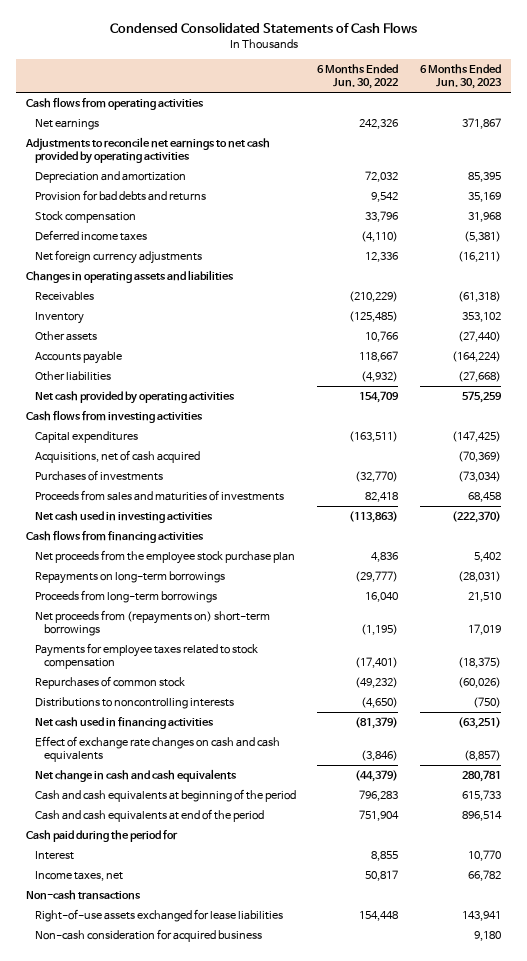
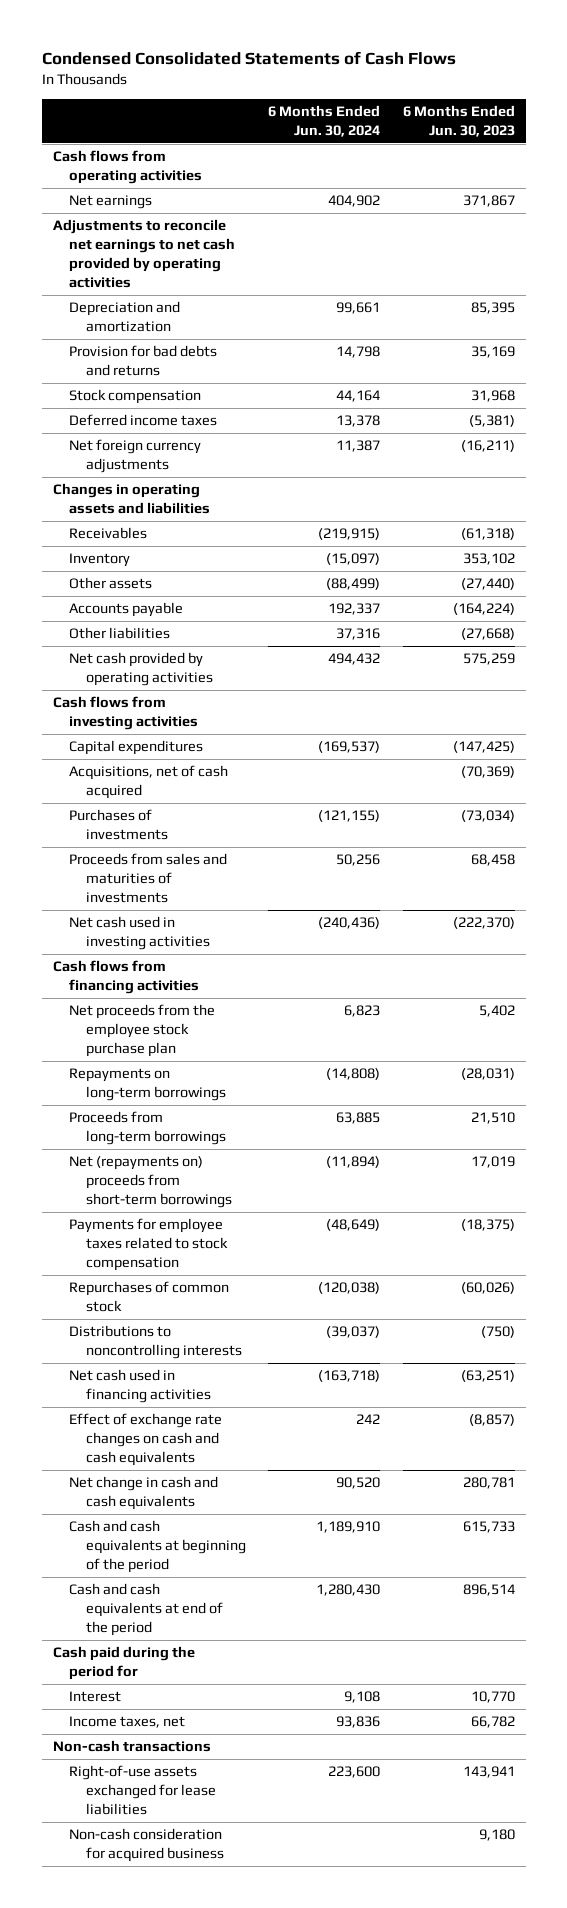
[317,64,399,90] 6 Months Ended Jun. 30, 2022 -> none
none -> [268,104,381,137] 6 Months Ended Jun. 30, 2024
[35,610,271,637] Net proceeds from (repayments on) short-term borrowings -> [69,1156,233,1209] Net (repayments on) proceeds from short-term borrowings

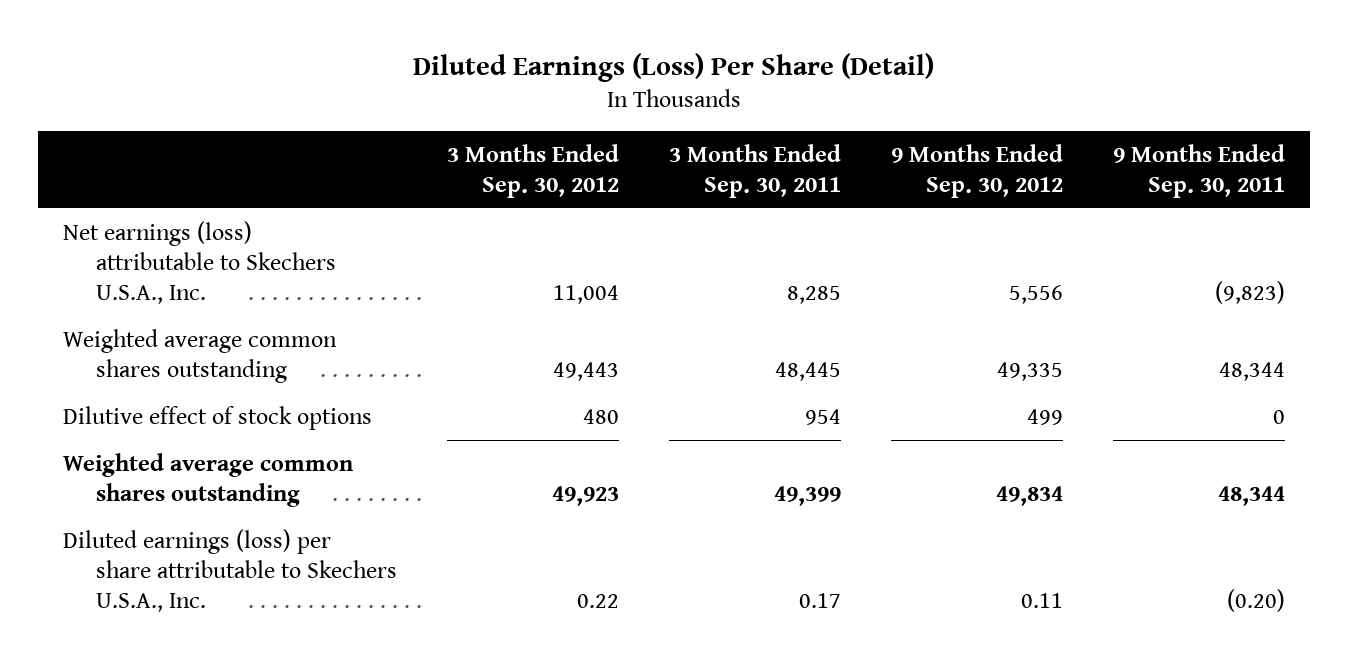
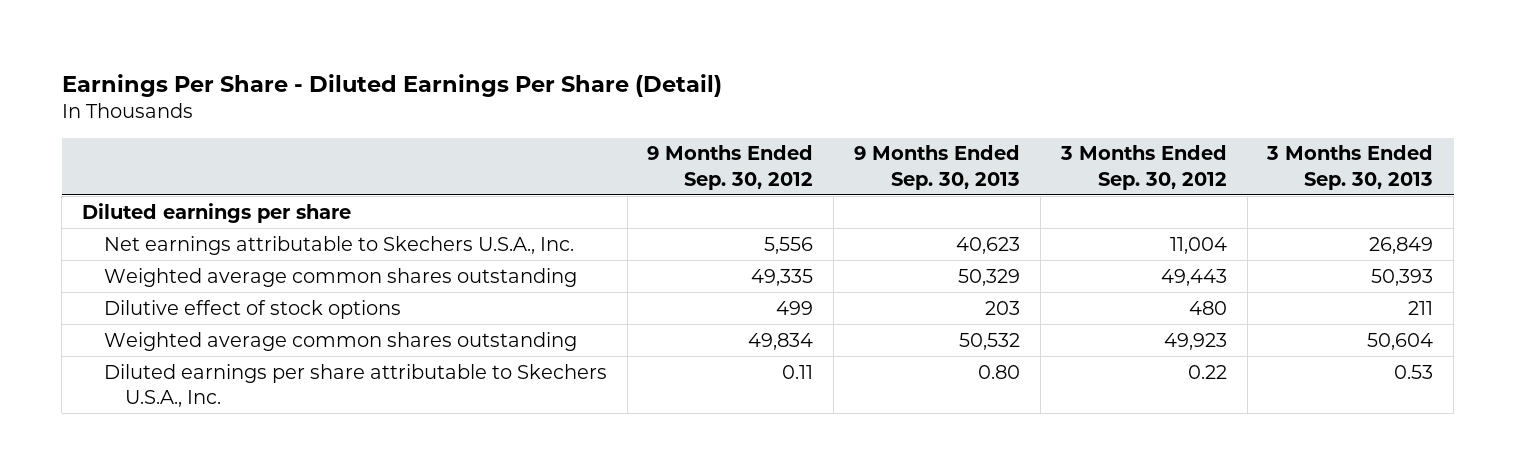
[413,52,935,82] Diluted Earnings (Loss) Per Share (Detail) -> [61,73,722,97] Earnings Per Share - Diluted Earnings Per Share (Detail)
[668,143,841,198] 3 Months Ended Sep. 30, 2011 -> none
[1113,143,1286,198] 9 Months Ended Sep. 30, 2011 -> none
none -> [854,145,1021,190] 9 Months Ended Sep. 30, 2013
none -> [1266,145,1434,190] 3 Months Ended Sep. 30, 2013
none -> [82,202,352,223] Diluted earnings per share
[63,220,336,304] Net earnings (loss) attributable to Skechers U.S.A., Inc. -> [103,235,574,255] Net earnings attributable to Skechers U.S.A., Inc.
[63,528,397,612] Diluted earnings (loss) per share attributable to Skechers U.S.A., Inc. -> [103,363,607,407] Diluted earnings per share attributable to Skechers U.S.A., Inc.

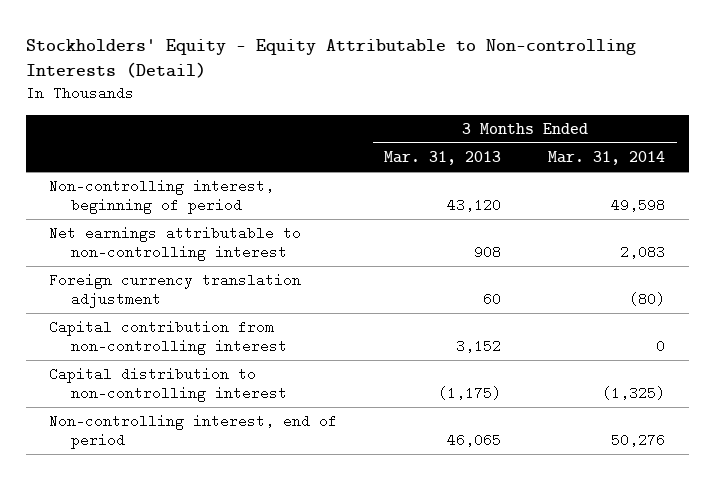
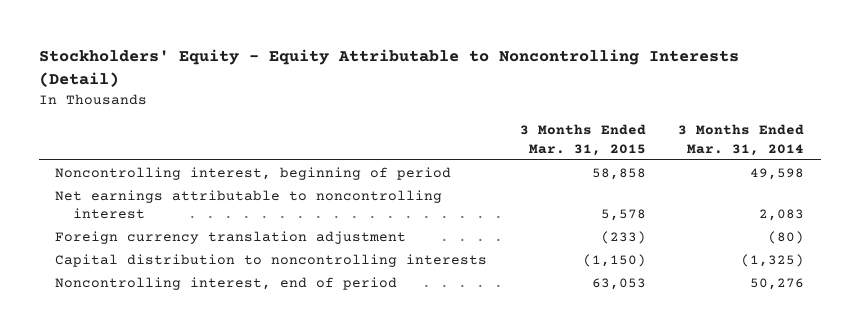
[25,38,636,79] Stockholders' Equity - Equity Attributable to Non-controlling Interests (Detail) -> [38,49,739,88] Stockholders' Equity - Equity Attributable to Noncontrolling Interests (Detail)
[384,151,502,166] Mar. 31, 2013 -> none
none -> [519,124,646,156] 3 Months Ended Mar. 31, 2015
[49,179,275,215] Non-controlling interest, beginning of period -> [55,166,452,180] Noncontrolling interest, beginning of period
[49,226,302,262] Net earnings attributable to non-controlling interest -> [55,189,443,220] Net earnings attributable to noncontrolling interest
[49,320,287,356] Capital contribution from non-controlling interest -> none
[49,367,287,403] Capital distribution to non-controlling interest -> [55,253,488,267] Capital distribution to noncontrolling interests
[49,414,338,450] Non-controlling interest, end of period -> [55,276,398,290] Noncontrolling interest, end of period

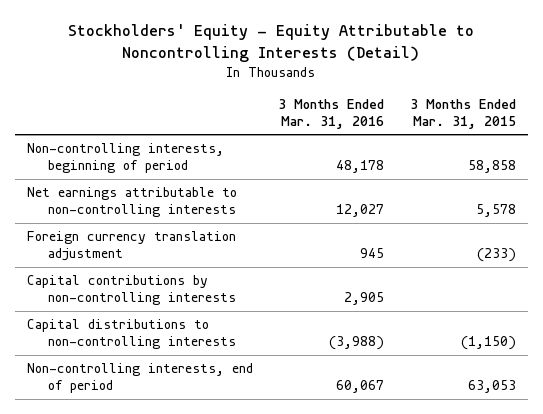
[678,124,805,156] 3 Months Ended Mar. 31, 2014 -> none
none -> [278,99,385,129] 3 Months Ended Mar. 31, 2016
[55,166,452,180] Noncontrolling interest, beginning of period -> [27,143,225,173] Non-controlling interests, beginning of period
[55,189,443,220] Net earnings attributable to noncontrolling interest -> [27,187,238,217] Net earnings attributable to non-controlling interests
none -> [27,275,237,305] Capital contributions by non-controlling interests
[55,253,488,267] Capital distribution to noncontrolling interests -> [27,319,237,349] Capital distributions to non-controlling interests
[55,276,398,290] Noncontrolling interest, end of period -> [27,363,254,393] Non-controlling interests, end of period

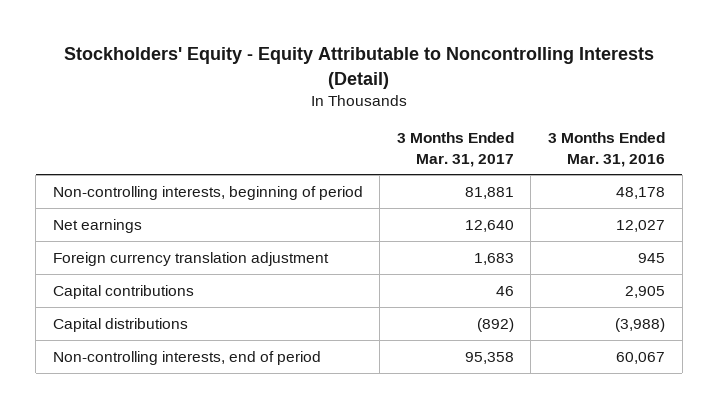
[409,99,516,129] 3 Months Ended Mar. 31, 2015 -> none
none -> [396,132,514,167] 3 Months Ended Mar. 31, 2017
[27,187,238,217] Net earnings attributable to non-controlling interests -> [52,218,142,233] Net earnings
[27,275,237,305] Capital contributions by non-controlling interests -> [52,284,194,299] Capital contributions
[27,319,237,349] Capital distributions to non-controlling interests -> [52,317,188,332] Capital distributions

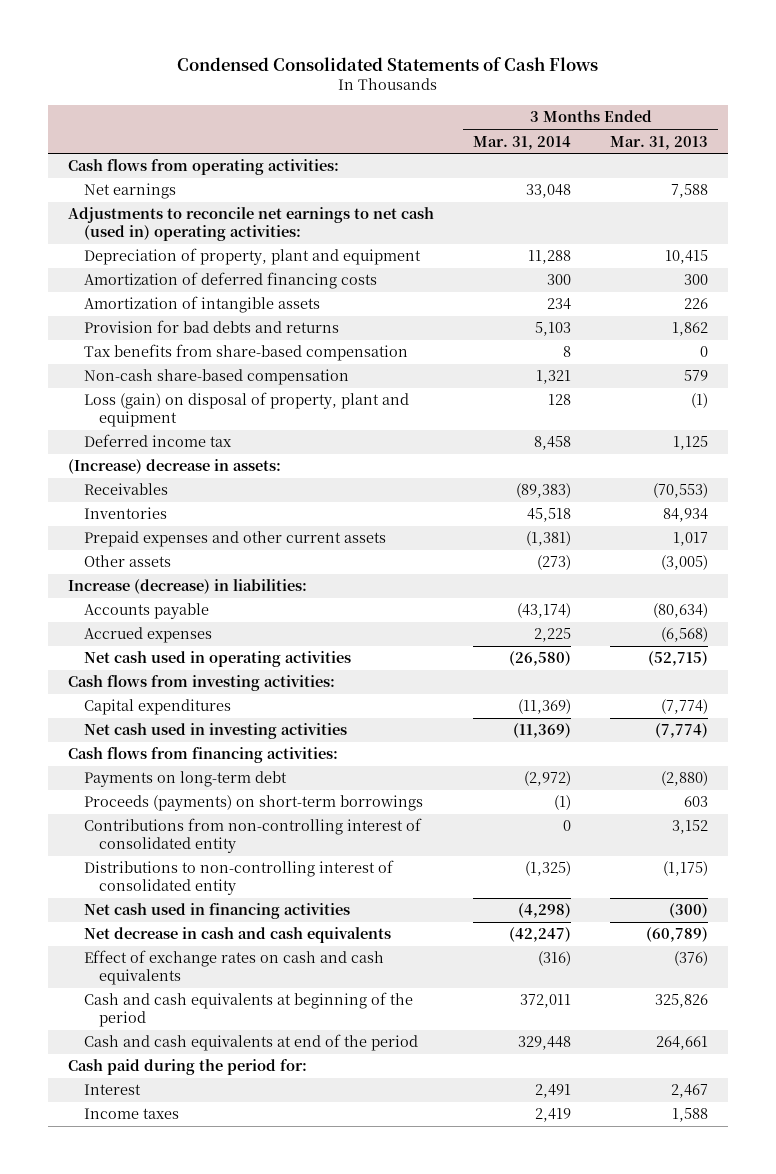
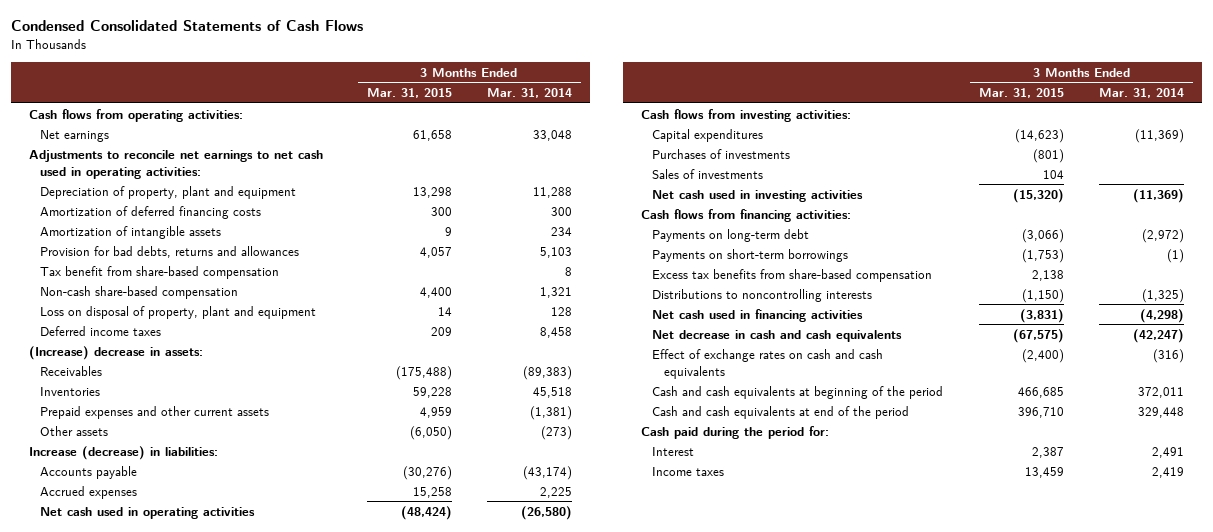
[610,135,709,150] Mar. 31, 2013 -> none
none -> [366,88,452,99] Mar. 31, 2015
[67,207,434,242] Adjustments to reconcile net earnings to net cash (used in) operating activities: -> [28,149,323,179] Adjustments to reconcile net earnings to net cash used in operating activities:
[83,320,339,334] Provision for bad debts and returns -> [40,245,300,258] Provision for bad debts, returns and allowances
[83,344,408,362] Tax benefits from share-based compensation -> [40,265,280,279] Tax benefit from share-based compensation
[83,392,409,428] Loss (gain) on disposal of property, plant and equipment -> [40,305,317,319] Loss on disposal of property, plant and equipment
[83,434,232,448] Deferred income tax -> [40,325,162,336] Deferred income taxes
none -> [652,148,791,159] Purchases of investments
none -> [652,168,764,179] Sales of investments
[83,818,422,854] Contributions from non-controlling interest of consolidated entity -> none
[83,795,423,812] Proceeds (payments) on short-term borrowings -> [652,248,849,262] Payments on short-term borrowings
none -> [652,268,933,282] Excess tax benefits from share-based compensation
[83,860,394,896] Distributions to non-controlling interest of consolidated entity -> [652,288,873,302] Distributions to noncontrolling interests

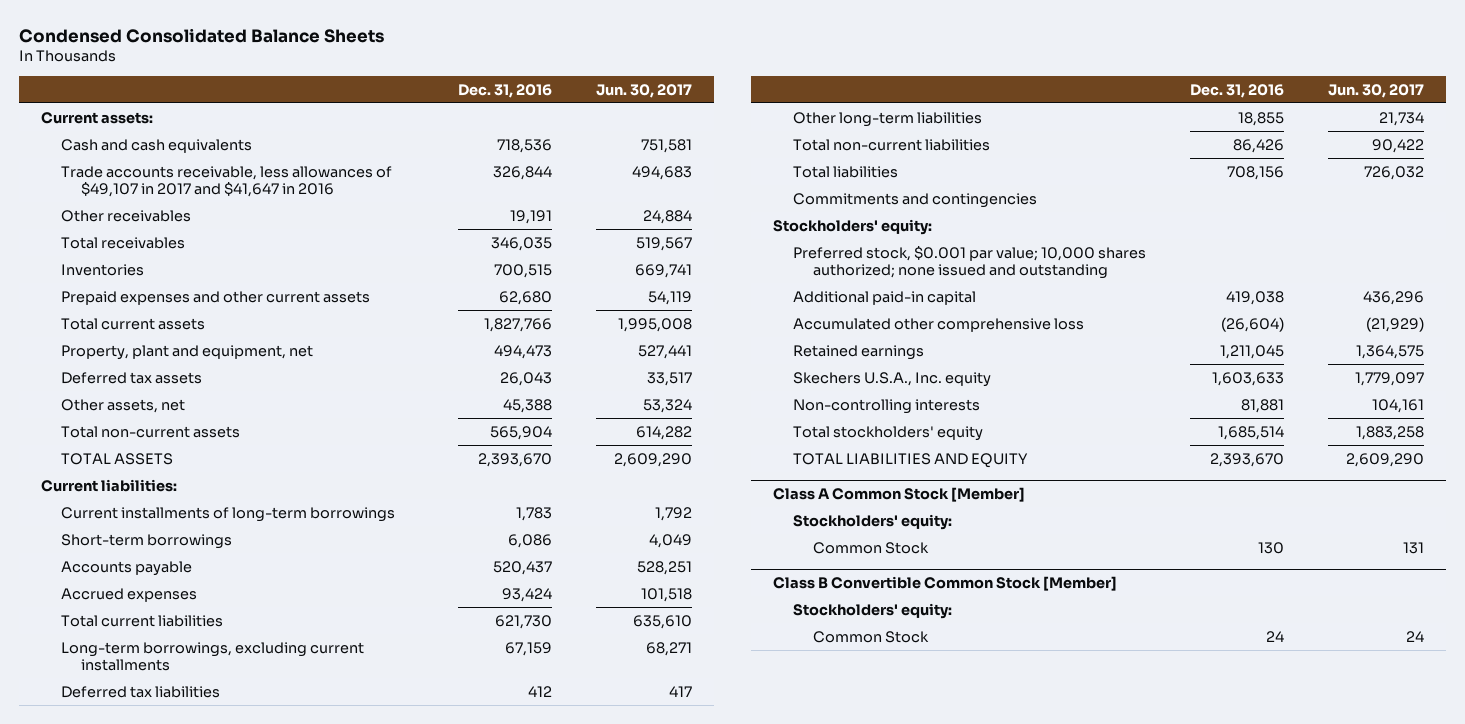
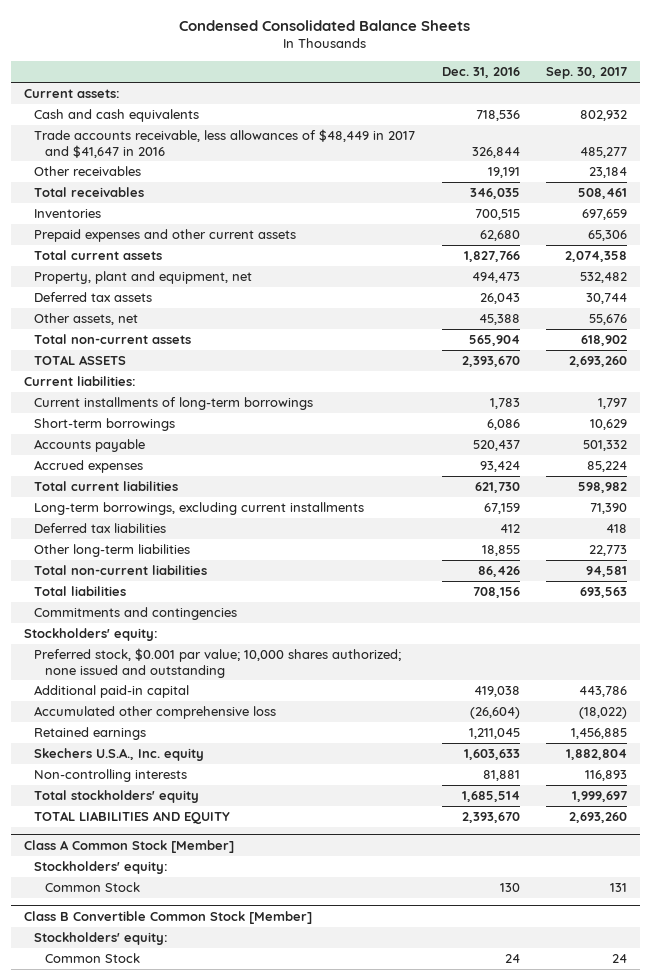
[596,83,693,98] Jun. 30, 2017 -> none
none -> [546,67,628,80] Sep. 30, 2017
[60,165,392,198] Trade accounts receivable, less allowances of $49,107 in 2017 and $41,647 in 2016 -> [34,129,416,158] Trade accounts receivable, less allowances of $48,449 in 2017 and $41,647 in 2016

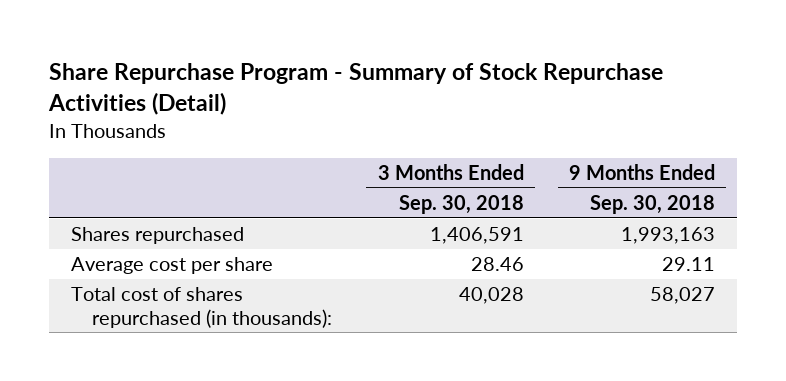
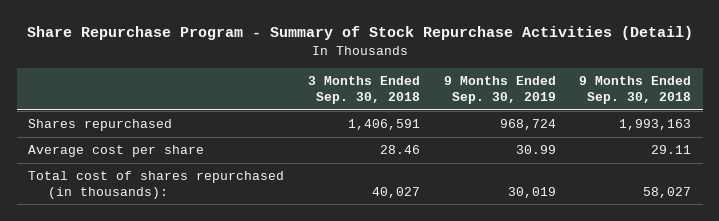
none -> [443,76,556,105] 9 Months Ended Sep. 30, 2019
[458,287,524,305] 40,028 -> [371,187,420,199] 40,027

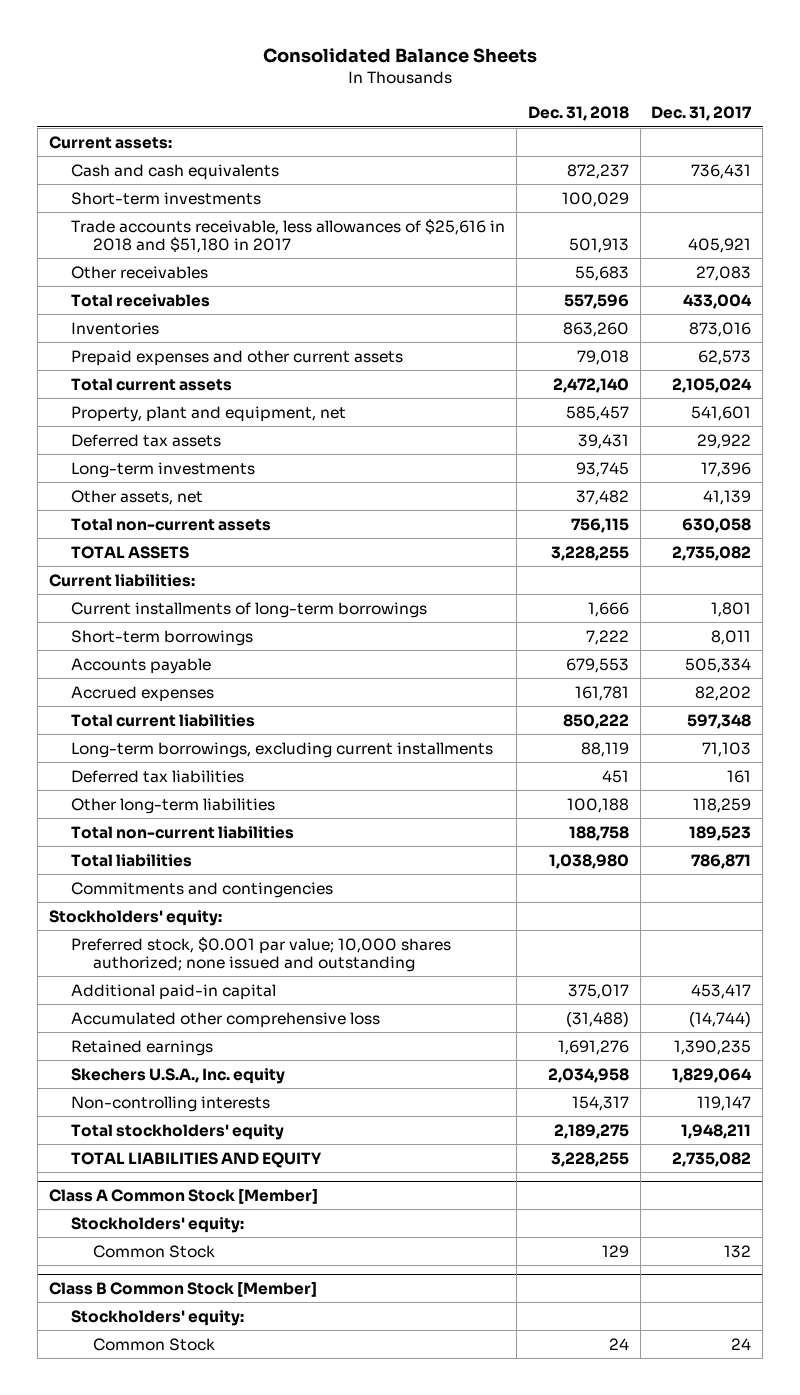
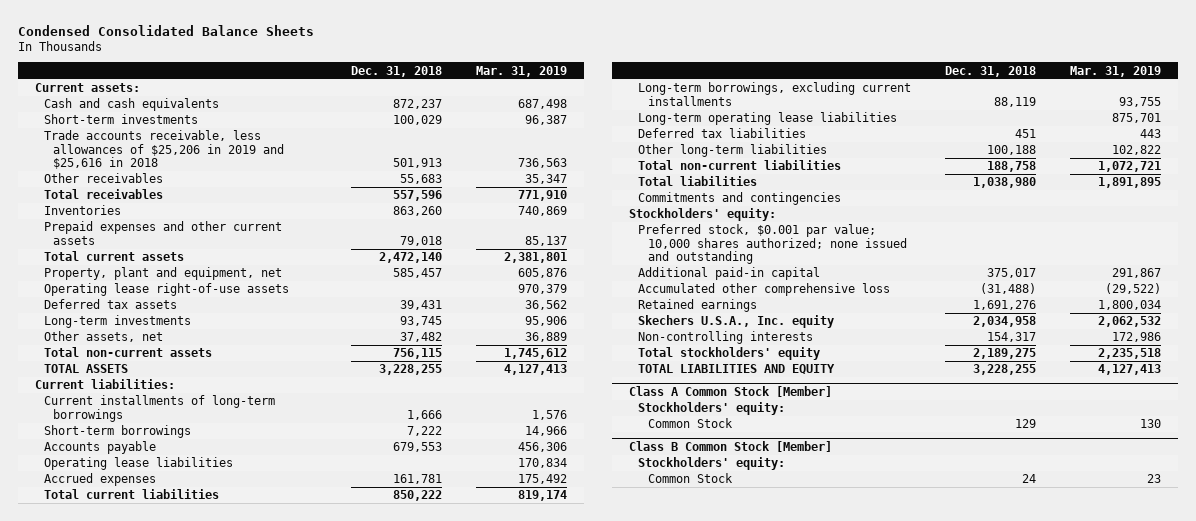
[263,47,538,63] Consolidated Balance Sheets -> [18,24,315,36] Condensed Consolidated Balance Sheets
[651,106,753,122] Dec. 31, 2017 -> none
none -> [476,65,568,77] Mar. 31, 2019
[71,218,506,254] Trade accounts receivable, less allowances of $25,616 in 2018 and $51,180 in 2017 -> [44,130,285,169] Trade accounts receivable, less allowances of $25,206 in 2019 and $25,616 in 2018
none -> [44,283,290,297] Operating lease right-of-use assets
none -> [44,457,234,471] Operating lease liabilities
none -> [638,112,898,126] Long-term operating lease liabilities

